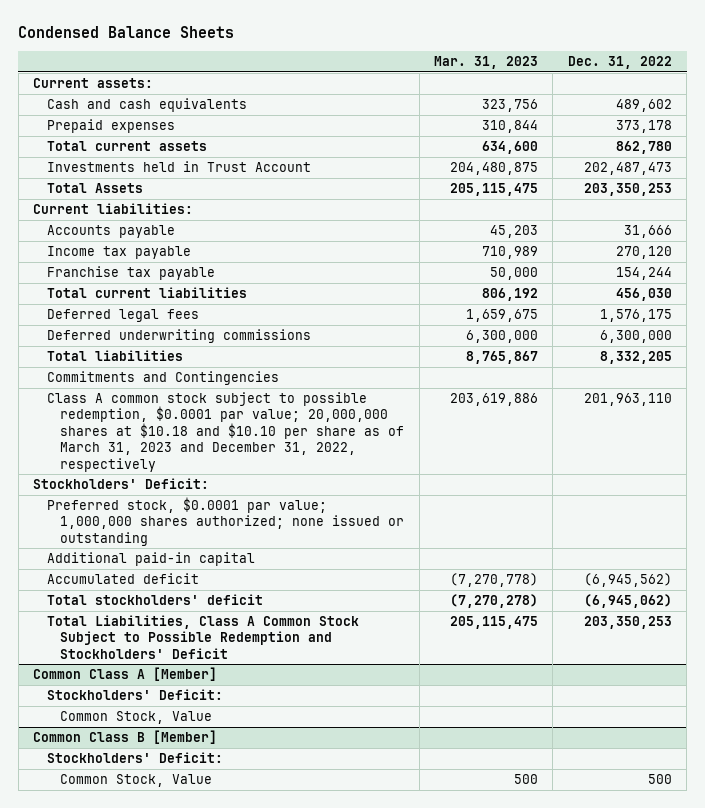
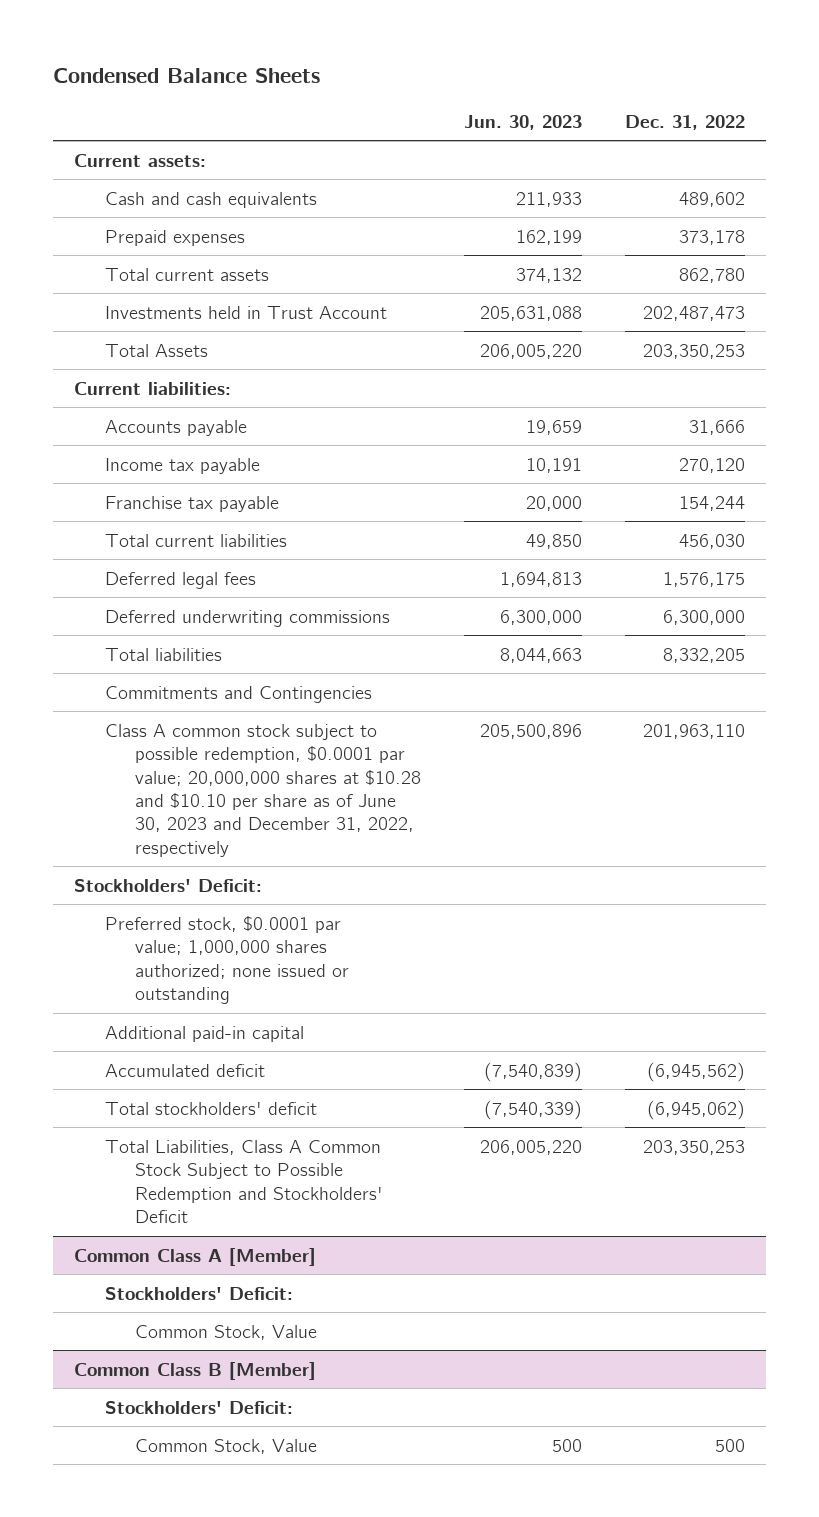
[434,56,539,70] Mar. 31, 2023 -> none
none -> [464,114,583,130] Jun. 30, 2023
[46,391,405,472] Class A common stock subject to possible redemption, $0.0001 par value; 20,000,000 shares at $10.18 and $10.10 per share as of March 31, 2023 and December 31, 2022, respectively -> [104,723,422,857] Class A common stock subject to possible redemption, $0.0001 par value; 20,000,000 shares at $10.28 and $10.10 per share as of June 30, 2023 and December 31, 2022, respectively

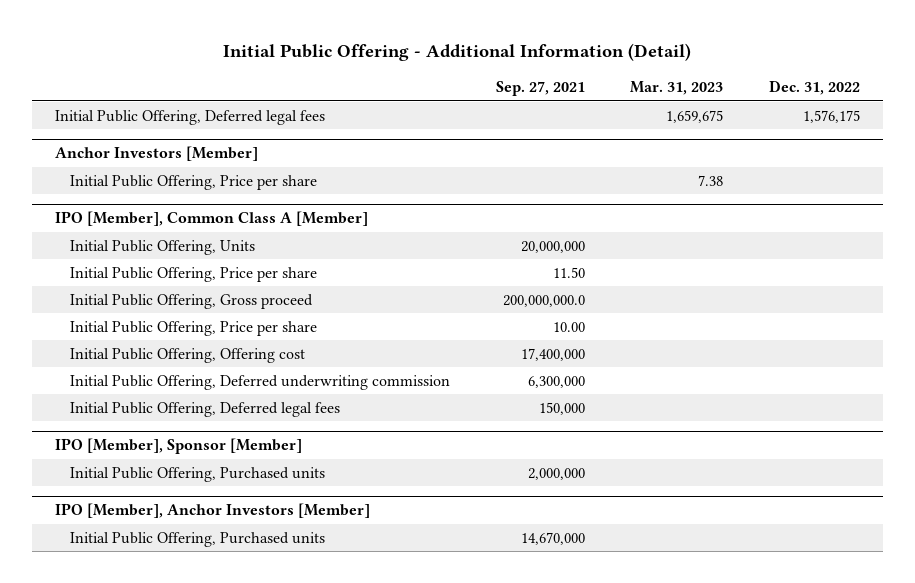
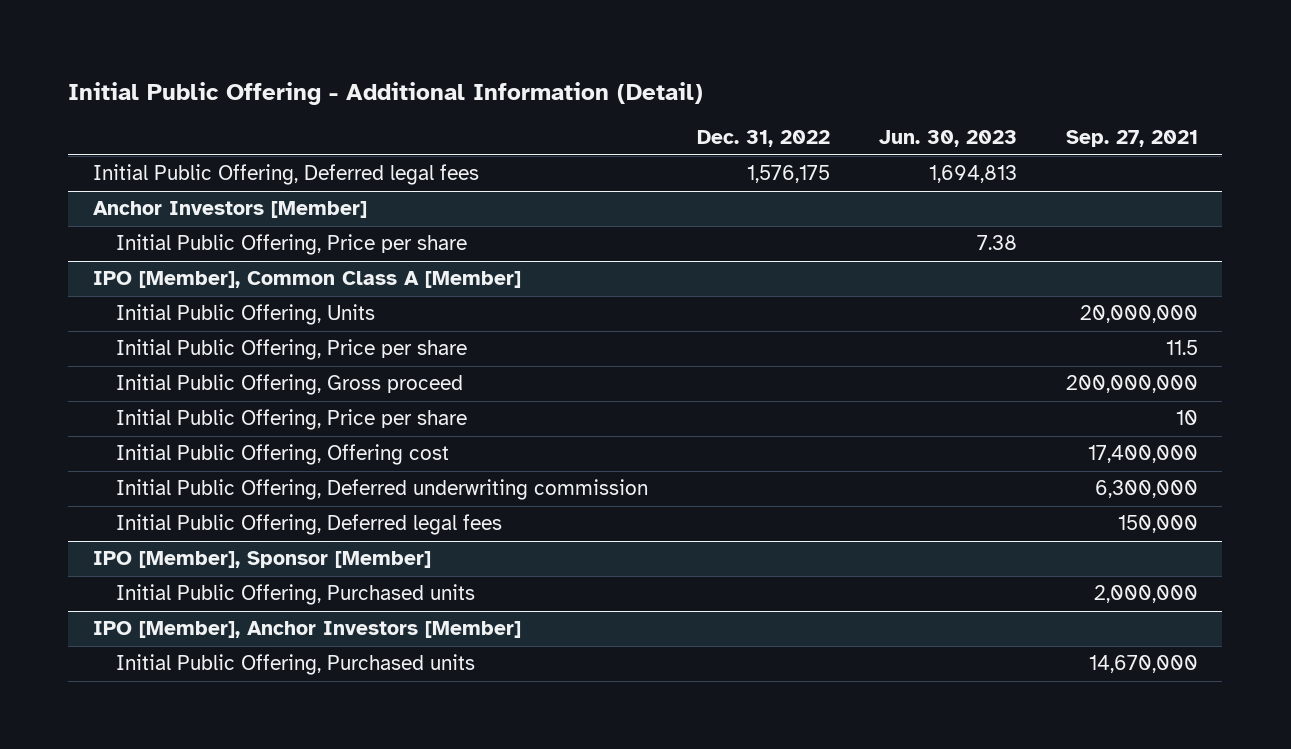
[630,81,724,96] Mar. 31, 2023 -> none
none -> [878,130,1017,148] Jun. 30, 2023
[552,266,585,278] 11.50 -> [1165,340,1198,356] 11.5
[502,294,585,307] 200,000,000.0 -> [1065,375,1198,394] 200,000,000
[552,321,585,332] 10.00 -> [1175,410,1198,426] 10

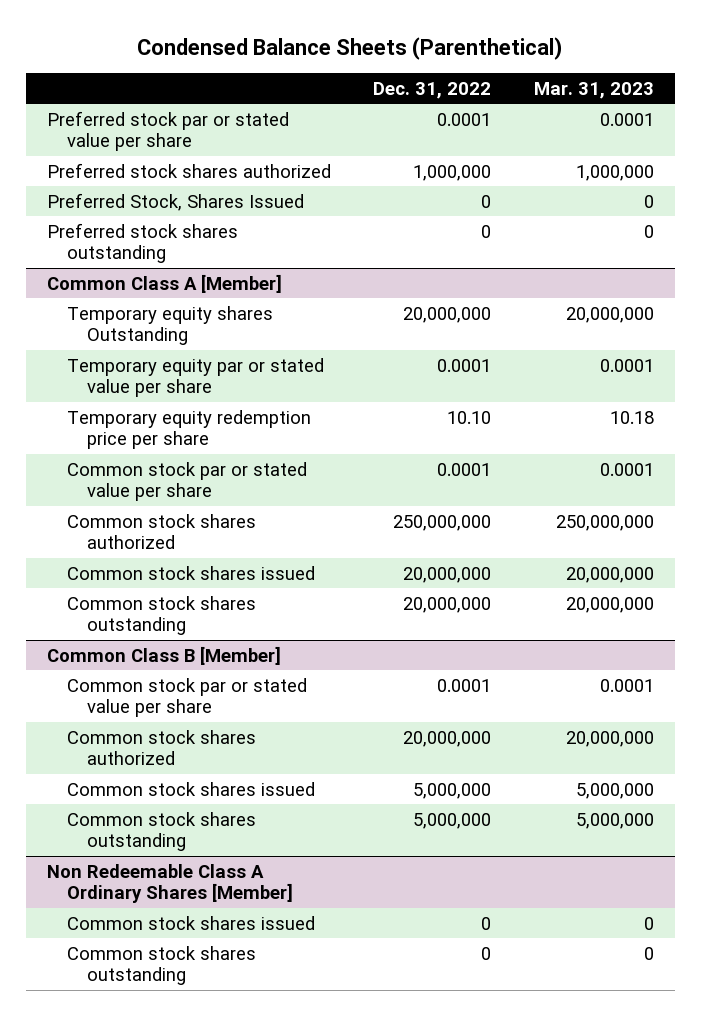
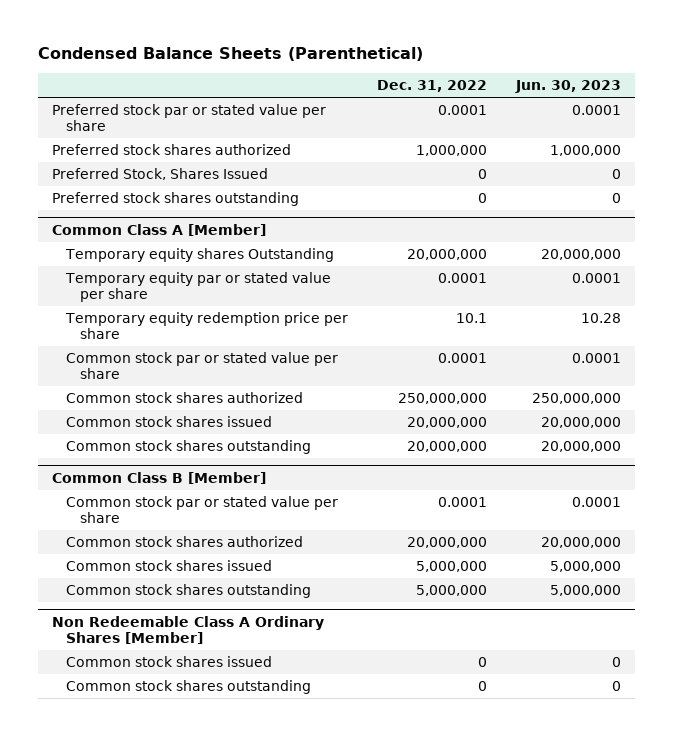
[533,81,654,99] Mar. 31, 2023 -> none
none -> [514,79,621,93] Jun. 30, 2023
[447,410,492,424] 10.10 -> [455,313,487,324] 10.1

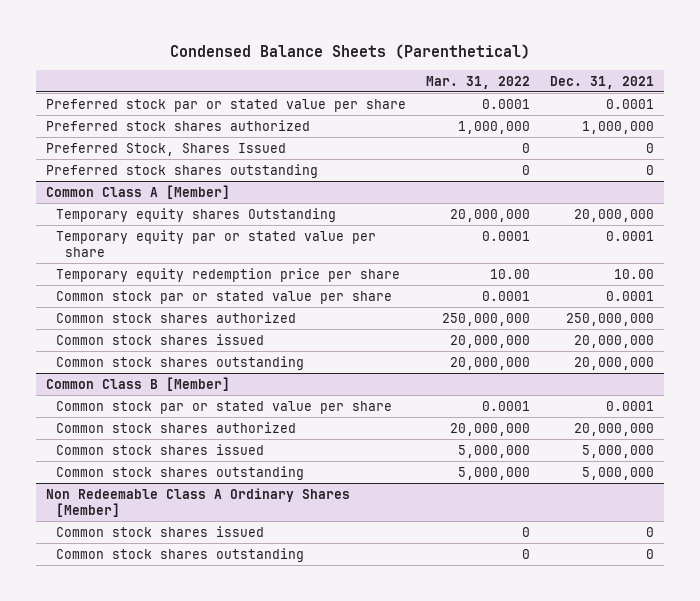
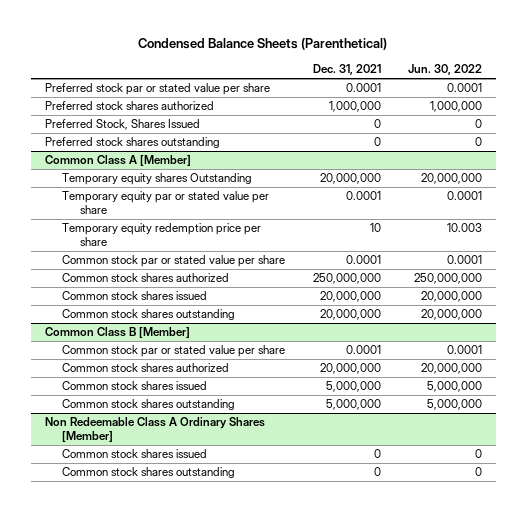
[426,75,531,89] Mar. 31, 2022 -> none
none -> [407,64,482,76] Jun. 30, 2022
[613,268,654,279] 10.00 -> [369,223,381,233] 10

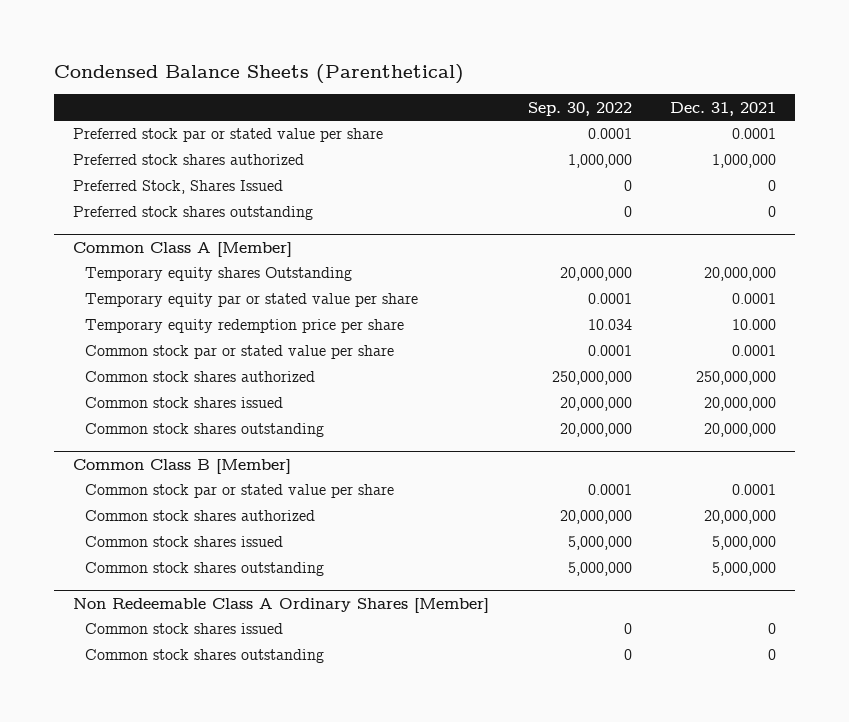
[407,64,482,76] Jun. 30, 2022 -> none
none -> [527,101,632,116] Sep. 30, 2022
[369,223,381,233] 10 -> [732,319,777,331] 10.000

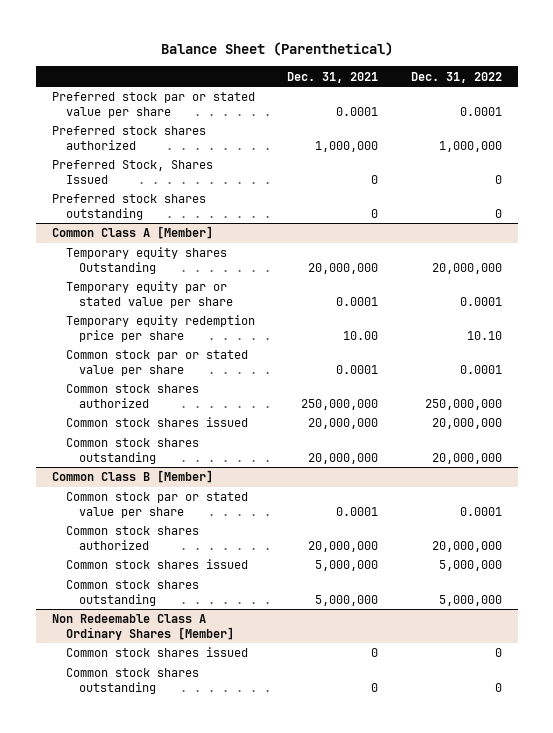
[53,64,464,85] Condensed Balance Sheets (Parenthetical) -> [160,42,393,57] Balance Sheet (Parenthetical)
[527,101,632,116] Sep. 30, 2022 -> none
none -> [410,71,502,83] Dec. 31, 2022
[732,319,777,331] 10.000 -> [343,330,379,340] 10.00

